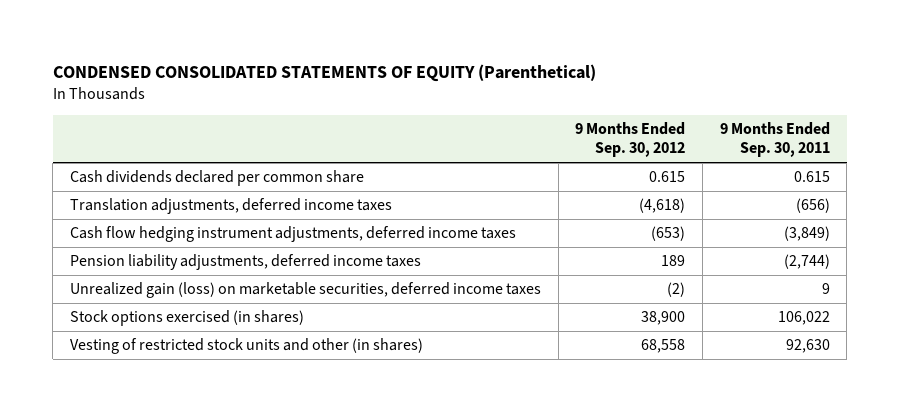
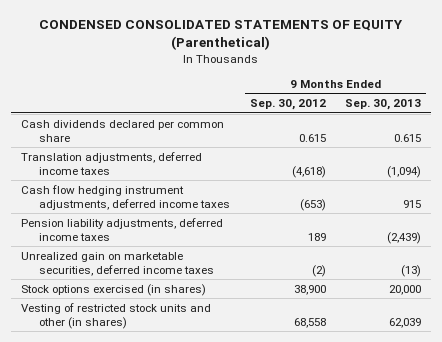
[719,122,830,158] 9 Months Ended Sep. 30, 2011 -> none
none -> [345,99,422,111] Sep. 30, 2013
[70,282,542,299] Unrealized gain (loss) on marketable securities, deferred income taxes -> [20,251,215,276] Unrealized gain on marketable securities, deferred income taxes

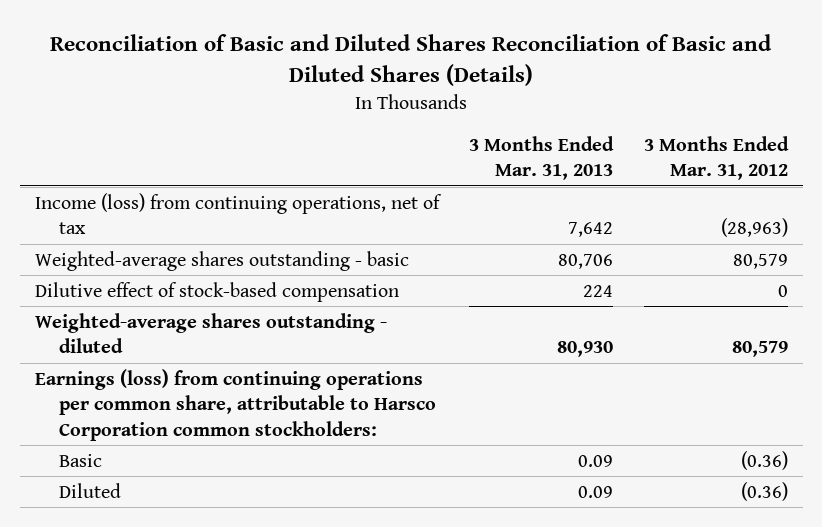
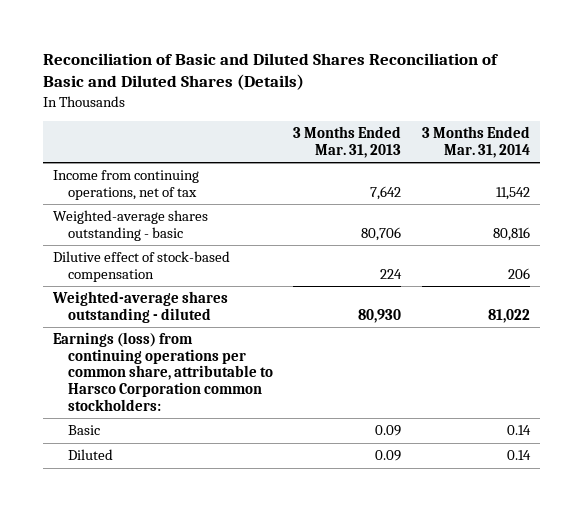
[643,135,789,181] 3 Months Ended Mar. 31, 2012 -> none
none -> [421,126,530,158] 3 Months Ended Mar. 31, 2014
[34,192,442,235] Income (loss) from continuing operations, net of tax -> [52,170,199,200] Income from continuing operations, net of tax

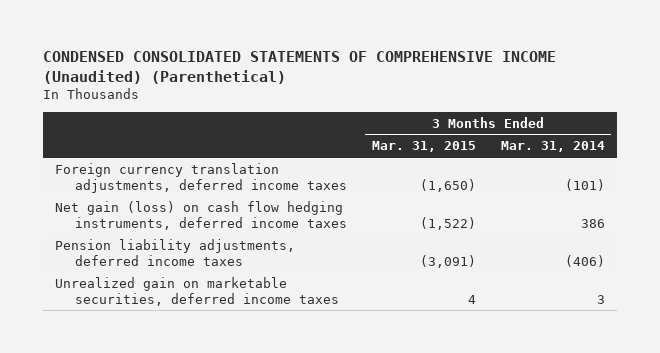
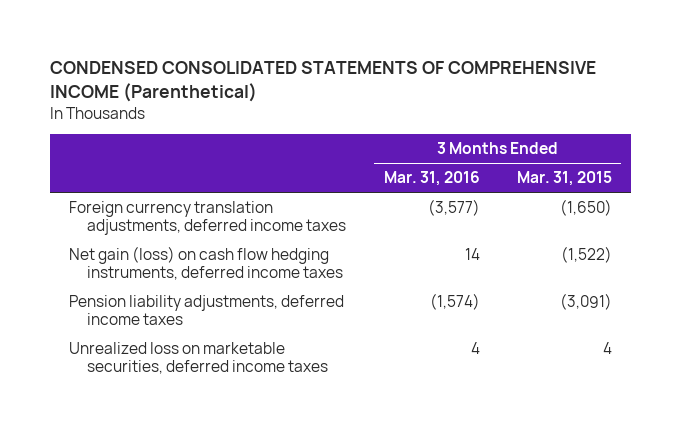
[42,51,556,84] CONDENSED CONSOLIDATED STATEMENTS OF COMPREHENSIVE INCOME (Unaudited) (Parenthetical) -> [50,60,597,102] CONDENSED CONSOLIDATED STATEMENTS OF COMPREHENSIVE INCOME (Parenthetical)
[500,141,605,153] Mar. 31, 2014 -> none
none -> [383,171,480,187] Mar. 31, 2016
[55,276,339,306] Unrealized gain on marketable securities, deferred income taxes -> [68,342,329,375] Unrealized loss on marketable securities, deferred income taxes

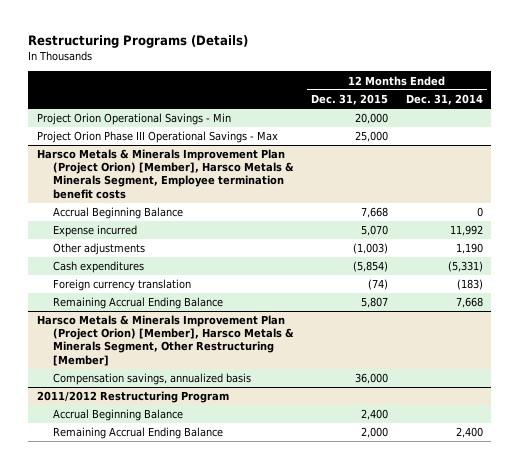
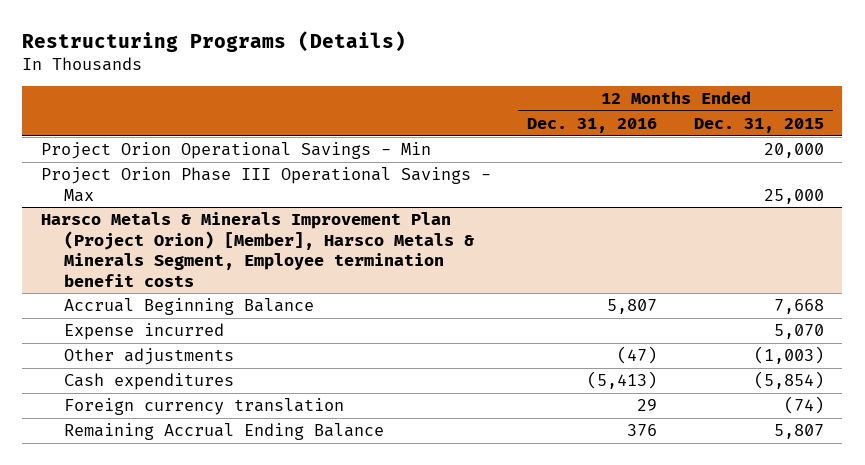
[405,94,483,106] Dec. 31, 2014 -> none
none -> [527,118,658,134] Dec. 31, 2016
[36,315,295,366] Harsco Metals & Minerals Improvement Plan (Project Orion) [Member], Harsco Metals & Minerals Segment, Other Restructuring [Member] -> none
[53,373,252,386] Compensation savings, annualized basis -> none
[36,391,229,404] 2011/2012 Restructuring Program -> none
[53,409,184,422] Accrual Beginning Balance -> none
[53,427,224,440] Remaining Accrual Ending Balance -> none

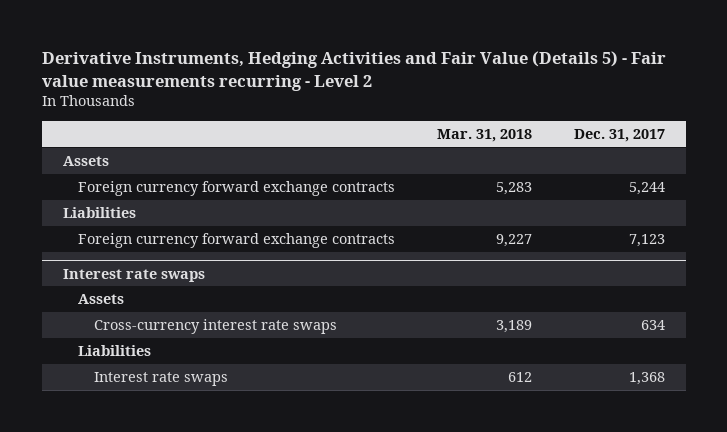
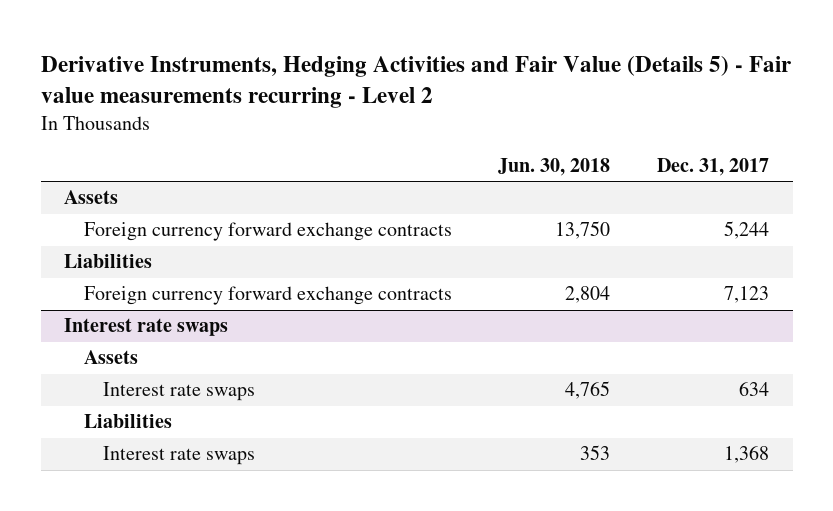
[436,128,532,142] Mar. 31, 2018 -> none
none -> [498,158,611,177] Jun. 30, 2018
[93,319,337,335] Cross-currency interest rate swaps -> [103,382,256,402] Interest rate swaps

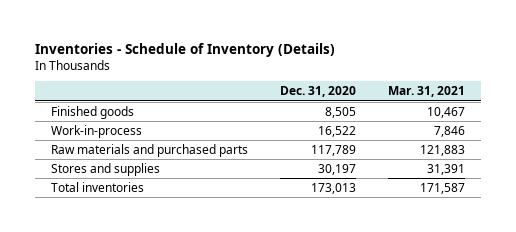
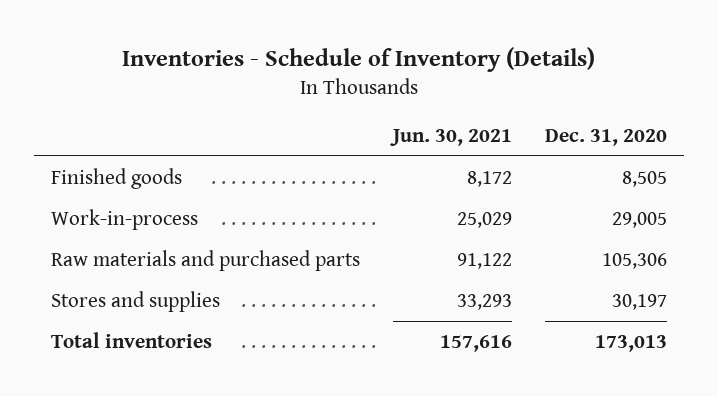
[387,86,465,98] Mar. 31, 2021 -> none
none -> [390,128,513,146] Jun. 30, 2021
[317,125,356,137] 16,522 -> [612,211,668,228] 29,005
[310,144,356,156] 117,789 -> [602,252,668,269] 105,306

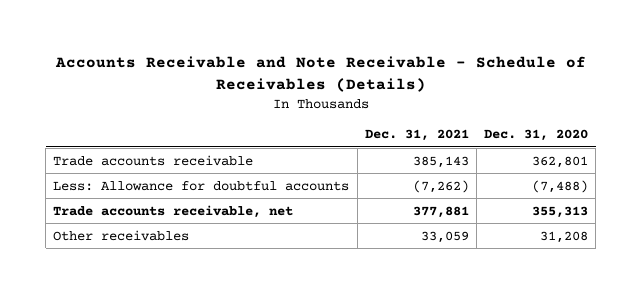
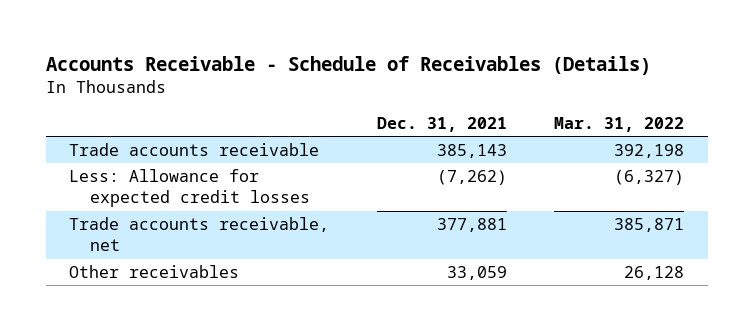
[54,56,586,93] Accounts Receivable and Note Receivable - Schedule of Receivables (Details) -> [45,56,651,76] Accounts Receivable - Schedule of Receivables (Details)
[483,129,588,142] Dec. 31, 2020 -> none
none -> [554,117,685,133] Mar. 31, 2022
[53,180,350,191] Less: Allowance for doubtful accounts -> [69,169,311,208] Less: Allowance for expected credit losses

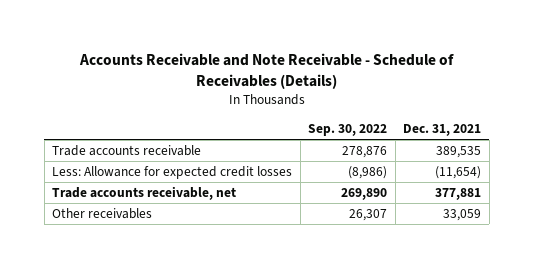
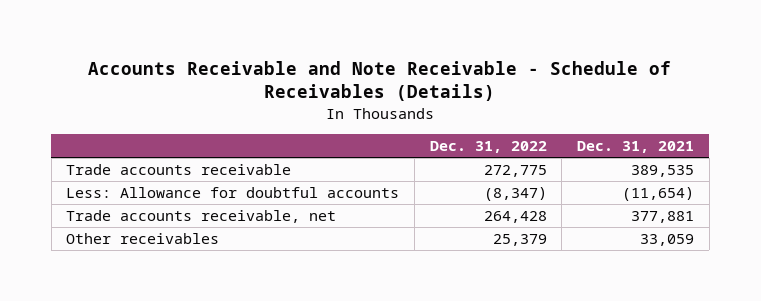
[308,124,388,137] Sep. 30, 2022 -> none
none -> [429,140,547,153] Dec. 31, 2022
[52,166,293,180] Less: Allowance for expected credit losses -> [66,187,400,199] Less: Allowance for doubtful accounts

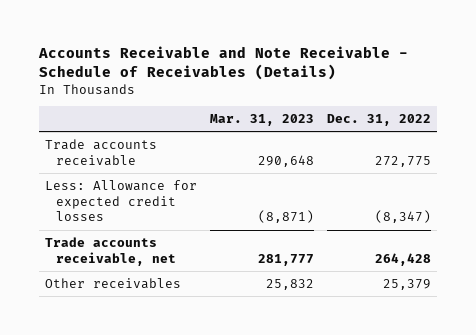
[577,140,695,153] Dec. 31, 2021 -> none
none -> [210,113,315,126] Mar. 31, 2023
[66,187,400,199] Less: Allowance for doubtful accounts -> [45,180,198,222] Less: Allowance for expected credit losses

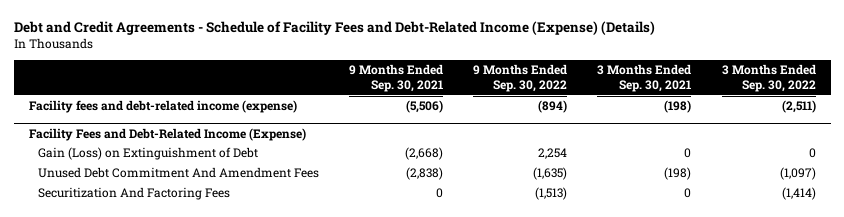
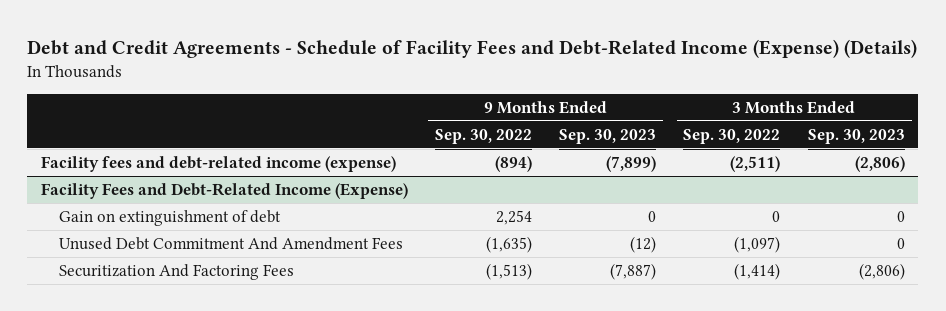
[349,64,444,93] 9 Months Ended Sep. 30, 2021 -> none
[597,64,692,93] 3 Months Ended Sep. 30, 2021 -> none
none -> [559,128,657,144] Sep. 30, 2023
none -> [807,128,905,144] Sep. 30, 2023
[38,147,259,161] Gain (Loss) on Extinguishment of Debt -> [58,210,281,227] Gain on extinguishment of debt

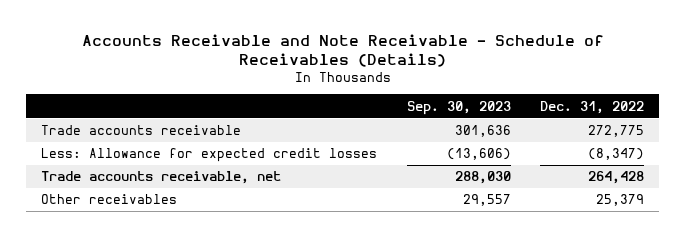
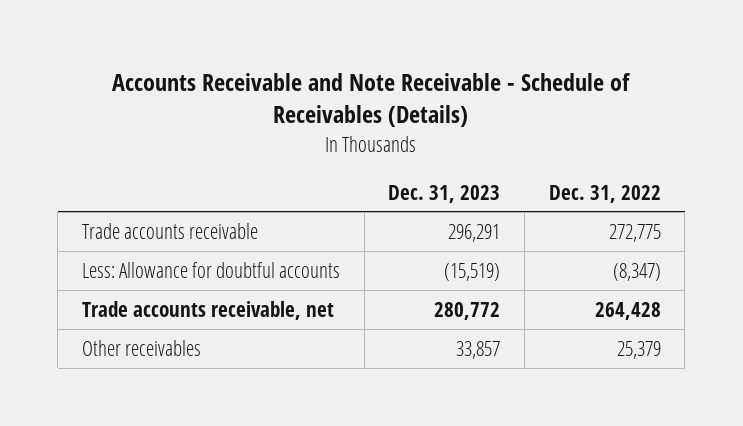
[406,100,511,115] Sep. 30, 2023 -> none
none -> [388,184,501,203] Dec. 31, 2023
[41,148,378,163] Less: Allowance for expected credit losses -> [82,261,341,278] Less: Allowance for doubtful accounts

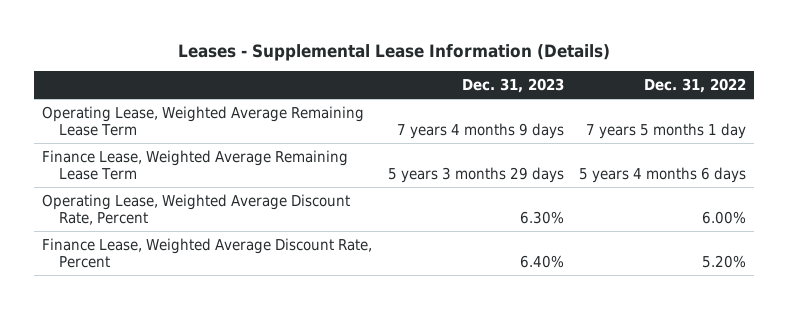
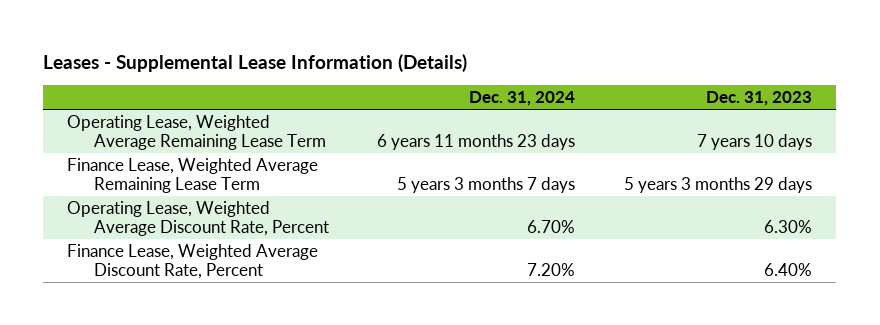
[644,77,747,93] Dec. 31, 2022 -> none
none -> [469,91,576,107] Dec. 31, 2024
[396,122,564,139] 7 years 4 months 9 days -> [697,134,813,151] 7 years 10 days

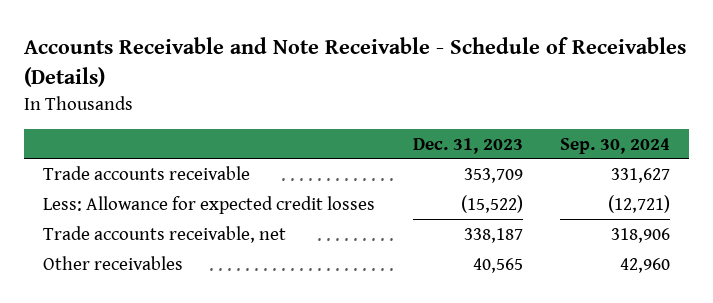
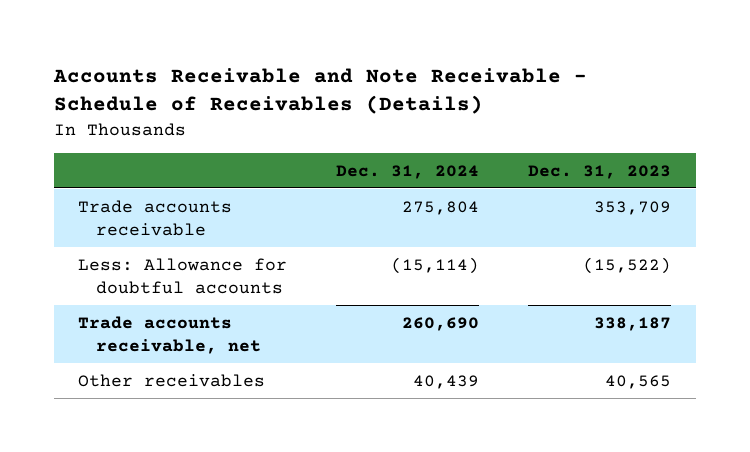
[560,137,671,154] Sep. 30, 2024 -> none
none -> [336,164,480,179] Dec. 31, 2024
[43,195,376,214] Less: Allowance for expected credit losses -> [78,257,288,294] Less: Allowance for doubtful accounts

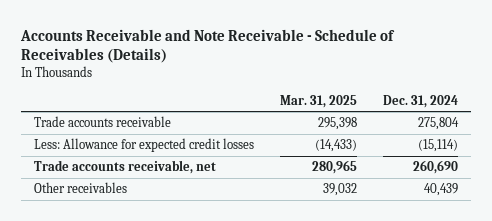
[528,164,672,179] Dec. 31, 2023 -> none
none -> [280,95,358,109] Mar. 31, 2025
[78,257,288,294] Less: Allowance for doubtful accounts -> [33,138,254,153] Less: Allowance for expected credit losses

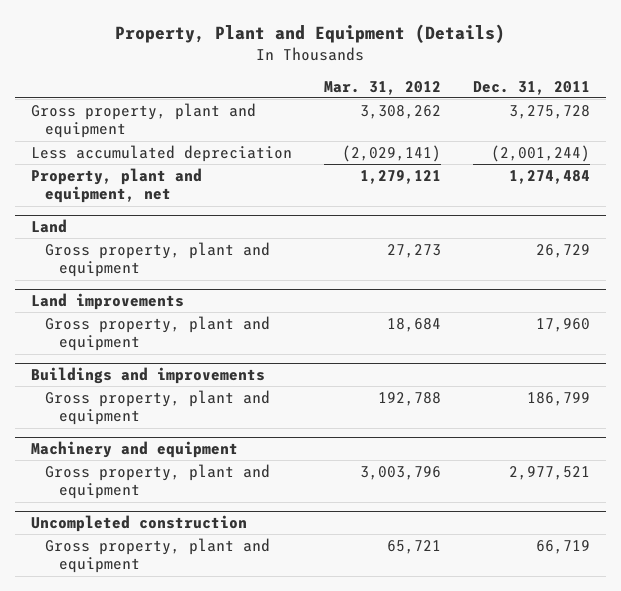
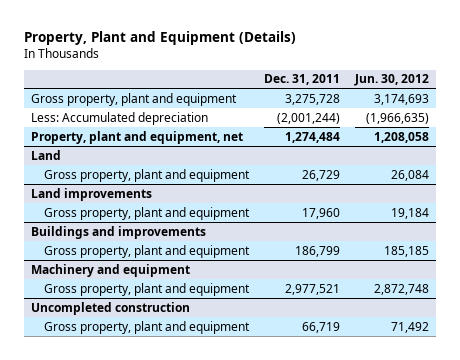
[323,80,441,95] Mar. 31, 2012 -> none
none -> [353,74,429,87] Jun. 30, 2012
[31,144,293,162] Less accumulated depreciation -> [30,111,208,125] Less: Accumulated depreciation

